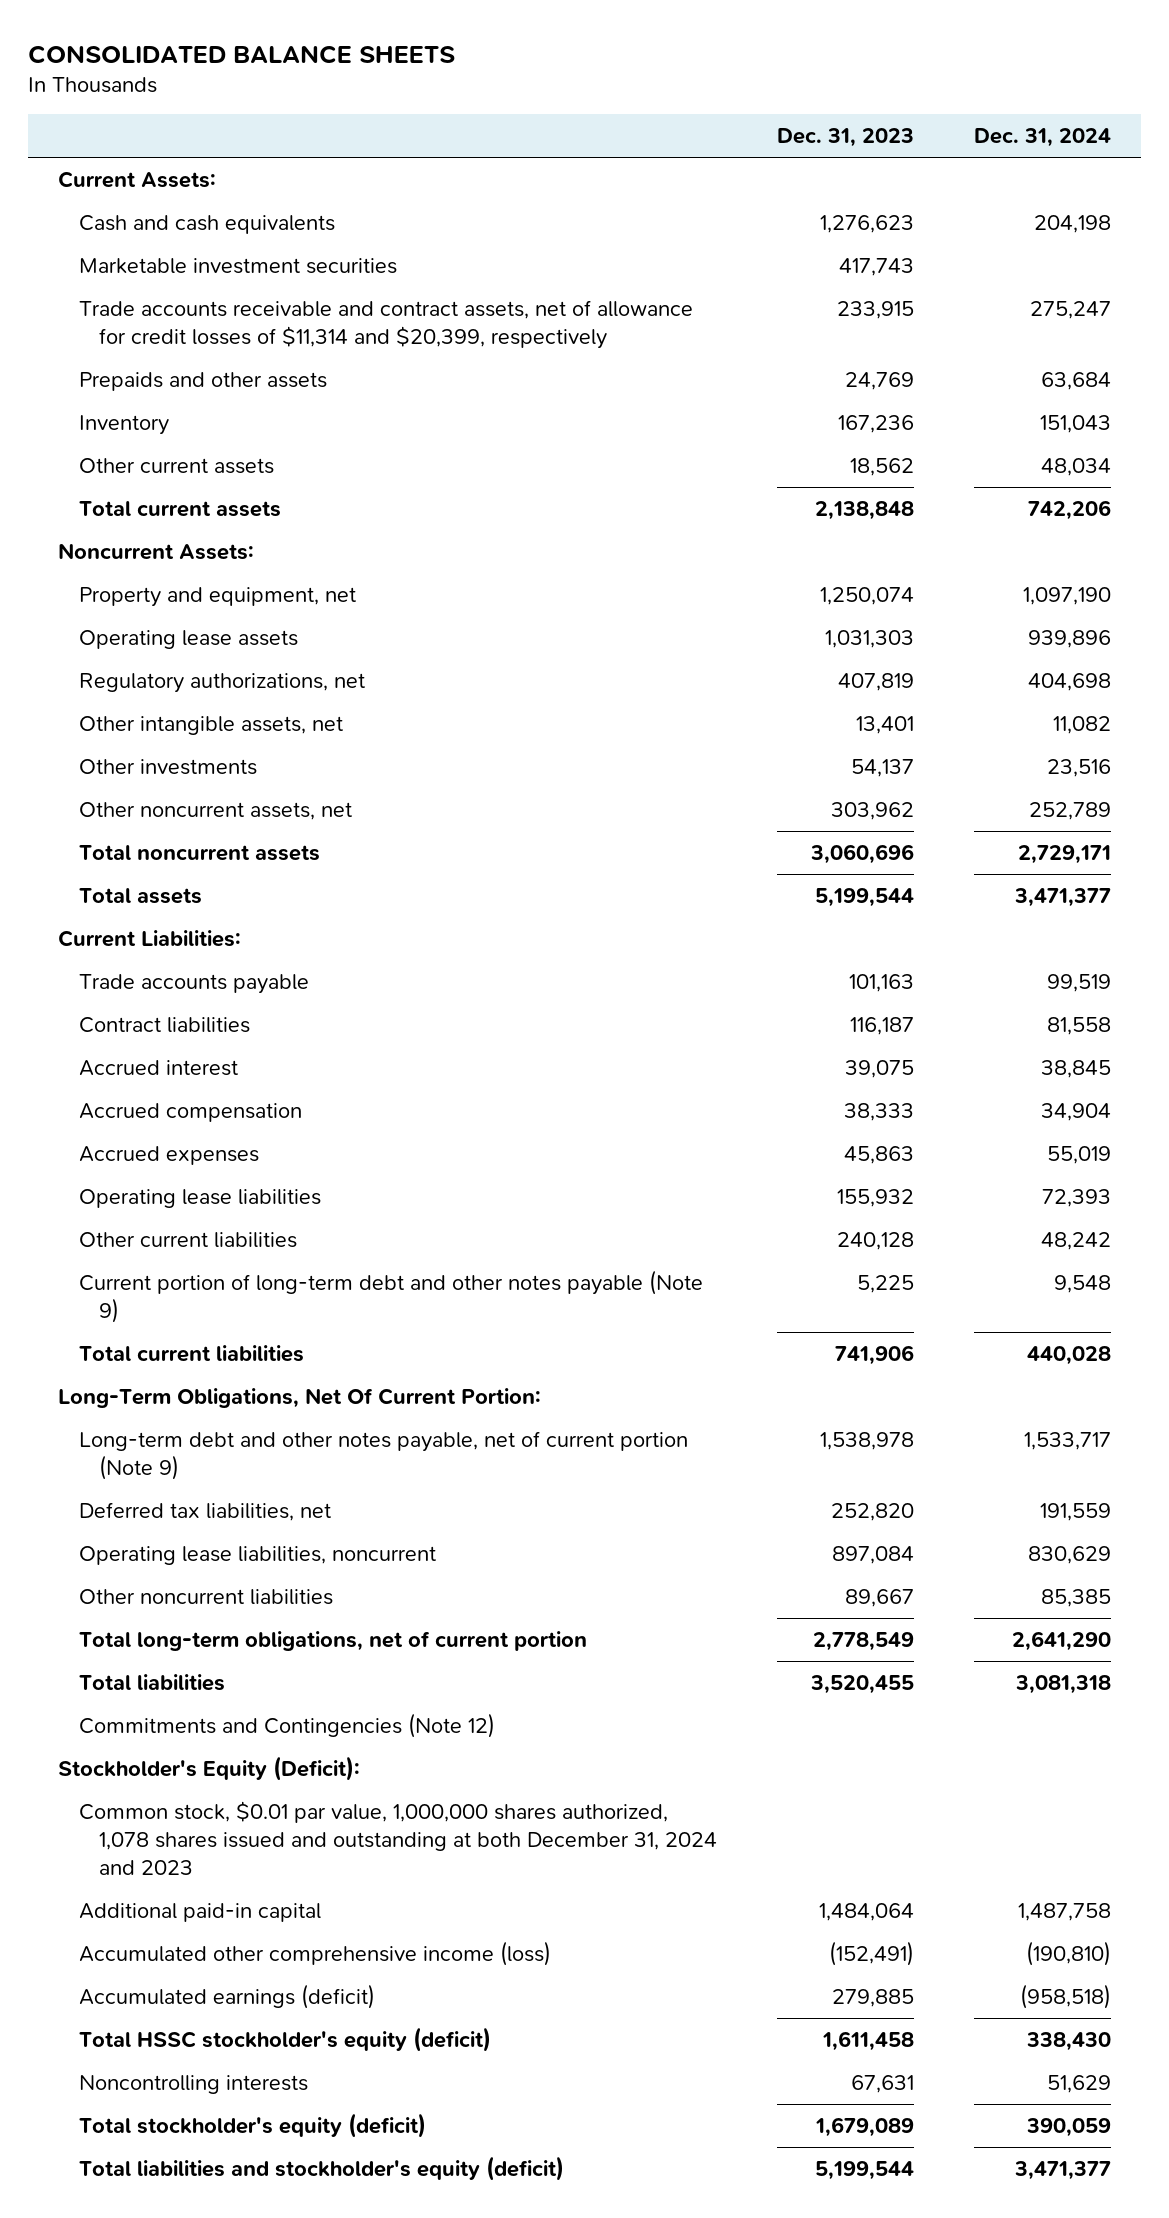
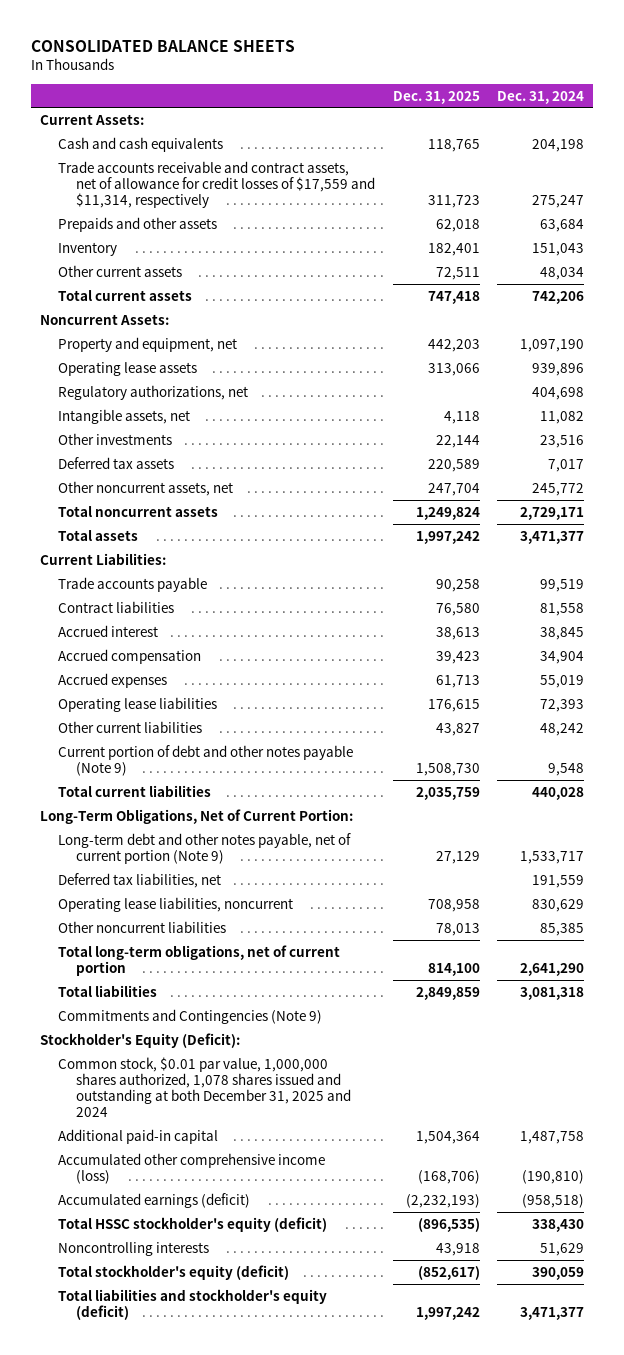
[776,128,914,148] Dec. 31, 2023 -> none
none -> [392,90,480,104] Dec. 31, 2025
[78,257,397,274] Marketable investment securities -> none
[78,299,693,350] Trade accounts receivable and contract assets, net of allowance for credit losses of $11,314 and $20,399, respectively -> [57,160,376,208] Trade accounts receivable and contract assets, net of allowance for credit losses of $17,559 and $11,314, respectively
[78,715,343,735] Other intangible assets, net -> [57,408,190,424] Intangible assets, net
none -> [57,456,174,469] Deferred tax assets
[1028,801,1111,820] 252,789 -> [532,482,585,496] 245,772
[78,1269,703,1324] Current portion of long-term debt and other notes payable (Note 9) -> [57,744,353,776] Current portion of debt and other notes payable (Note 9)
[58,1387,542,1408] Long-Term Obligations, Net Of Current Portion: -> [39,808,353,824] Long-Term Obligations, Net of Current Portion:
[78,1712,495,1738] Commitments and Contingencies (Note 12) -> [57,1008,322,1024] Commitments and Contingencies (Note 9)
[78,1800,717,1876] Common stock, $0.01 par value, 1,000,000 shares authorized, 1,078 shares issued and outstanding at both December 31, 2024 and 2023 -> [57,1056,352,1117] Common stock, $0.01 par value, 1,000,000 shares authorized, 1,078 shares issued and outstanding at both December 31, 2025 and 2024

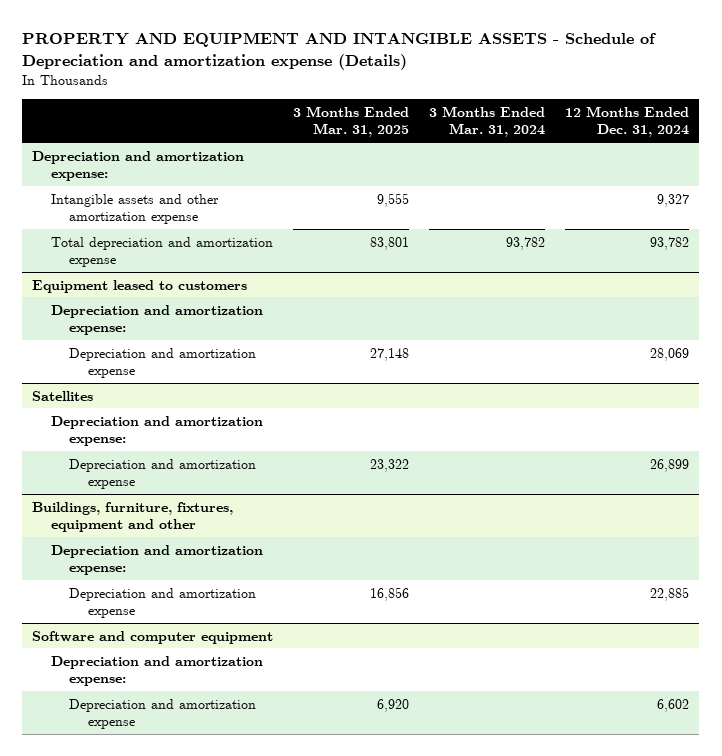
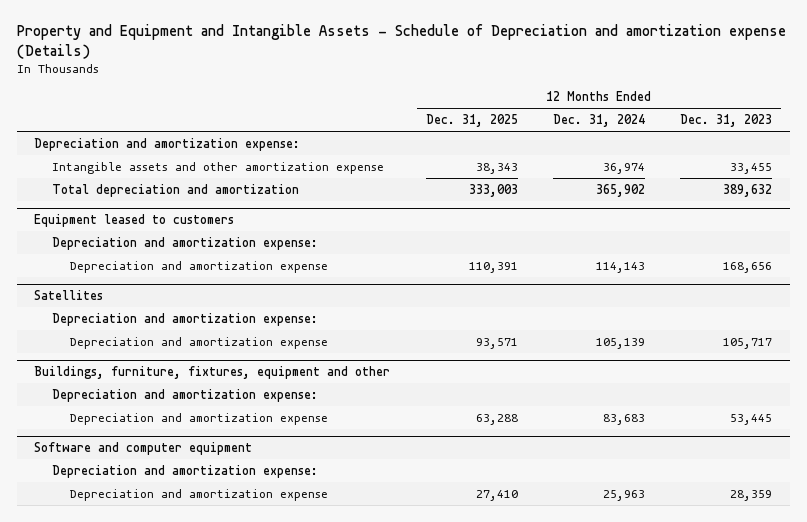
[22,32,657,71] PROPERTY AND EQUIPMENT AND INTANGIBLE ASSETS - Schedule of Depreciation and amortization expense (Details) -> [16,24,786,59] Property and Equipment and Intangible Assets - Schedule of Depreciation and amortization expense (Details)
[293,105,410,138] 3 Months Ended Mar. 31, 2025 -> none
[429,105,546,138] 3 Months Ended Mar. 31, 2024 -> none
none -> [425,114,518,128] Dec. 31, 2025
none -> [680,114,773,128] Dec. 31, 2023
[657,193,690,207] 9,327 -> [603,162,646,174] 36,974
[50,236,273,267] Total depreciation and amortization expense -> [52,183,300,197] Total depreciation and amortization
[650,236,690,250] 93,782 -> [596,183,646,197] 365,902
[650,347,690,361] 28,069 -> [596,261,646,273] 114,143
[650,458,690,472] 26,899 -> [596,337,646,349] 105,139
[650,586,690,601] 22,885 -> [603,413,646,425] 83,683
[657,698,690,712] 6,602 -> [603,489,646,501] 25,963

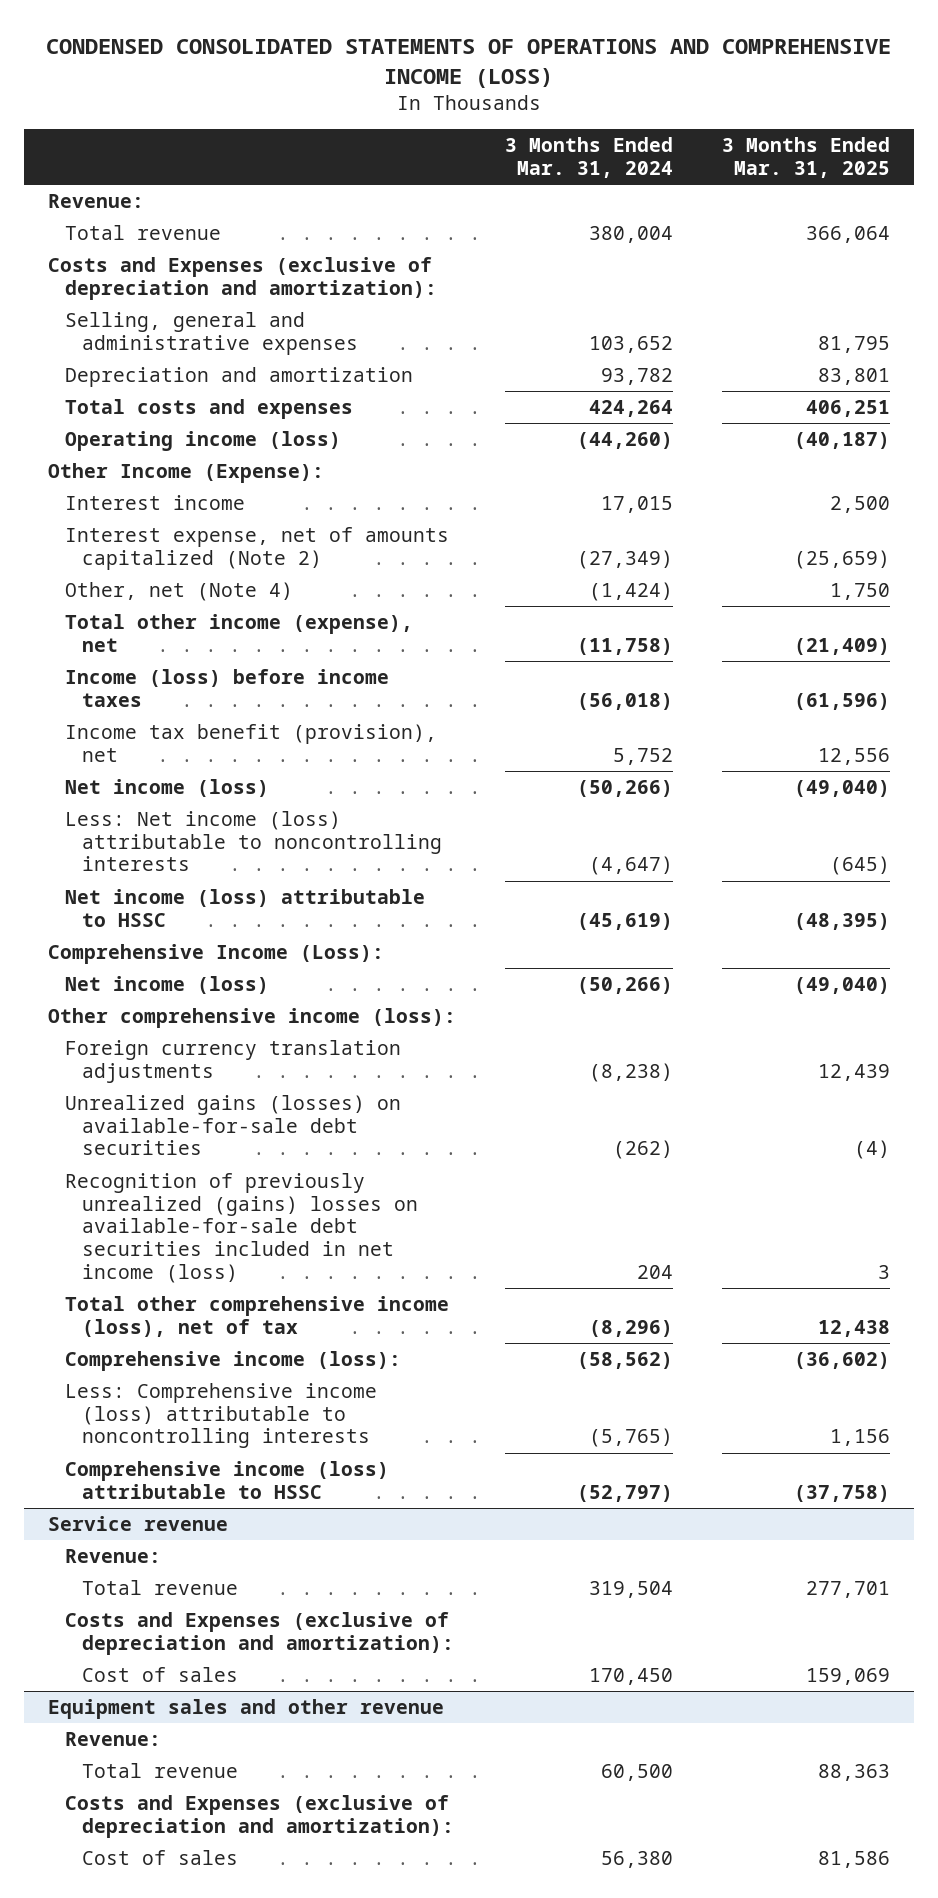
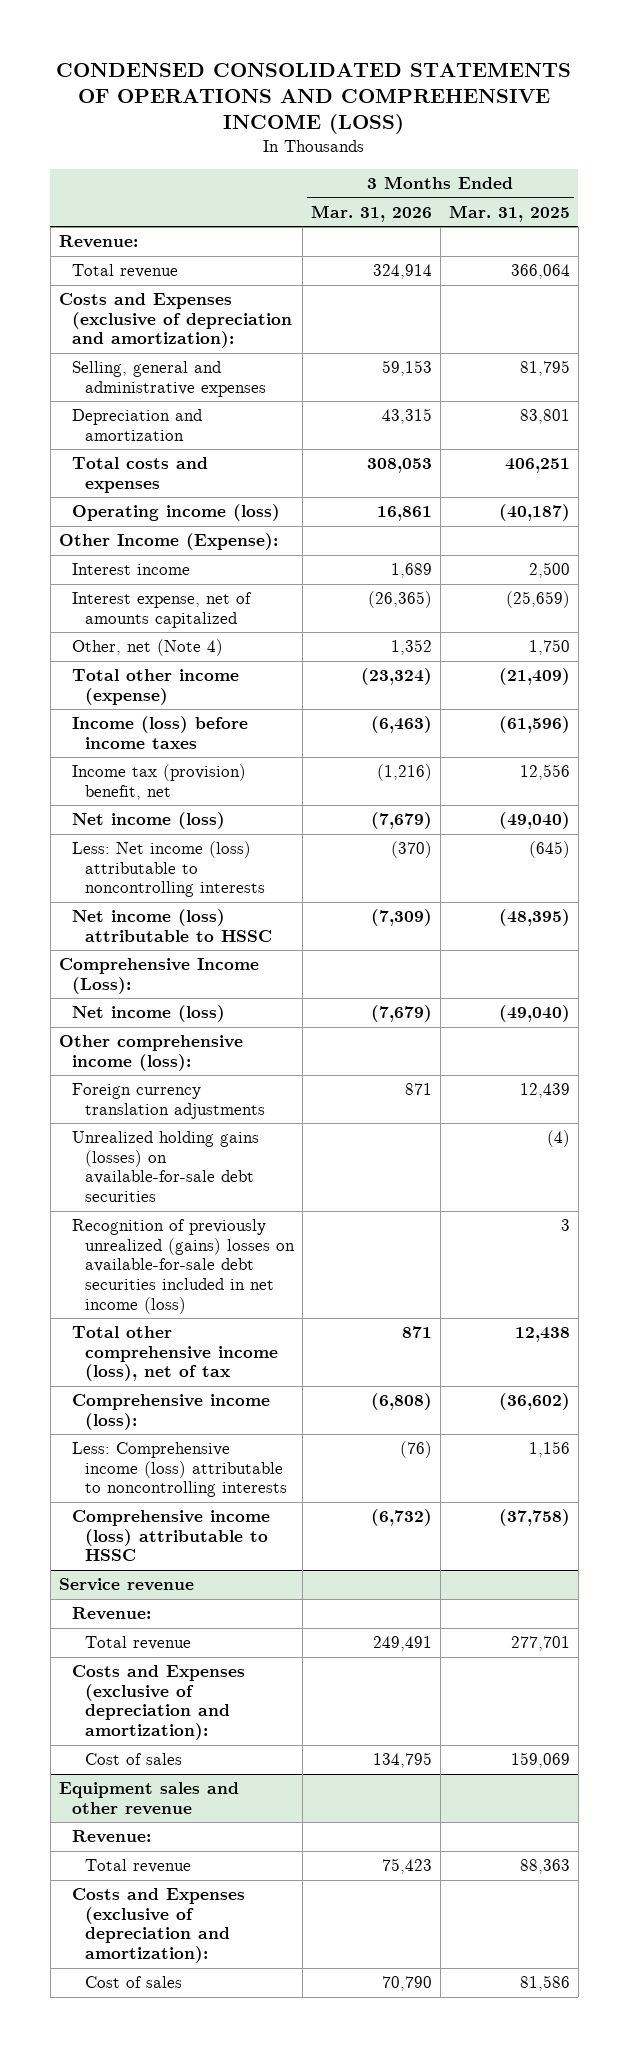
[505,137,674,179] 3 Months Ended Mar. 31, 2024 -> none
none -> [310,204,432,222] Mar. 31, 2026
[65,527,450,570] Interest expense, net of amounts capitalized (Note 2) -> [71,592,252,628] Interest expense, net of amounts capitalized
[65,614,414,652] Total other income (expense), net -> [71,669,239,705] Total other income (expense)
[65,724,438,762] Income tax benefit (provision), net -> [71,764,246,800] Income tax (provision) benefit, net
[65,1095,402,1156] Unrealized gains (losses) on available-for-sale debt securities -> [71,1131,259,1203] Unrealized holding gains (losses) on available-for-sale debt securities

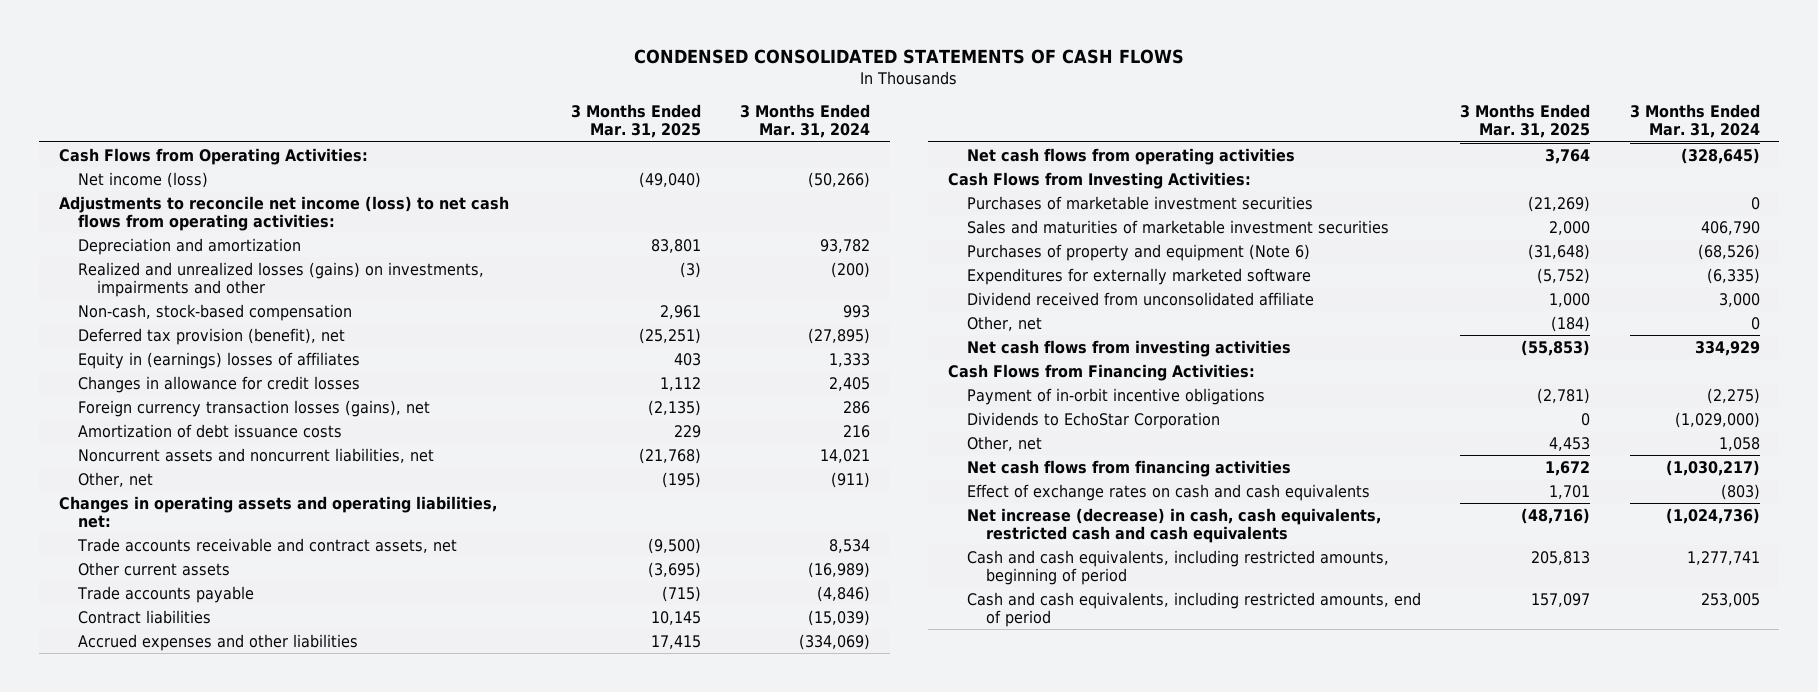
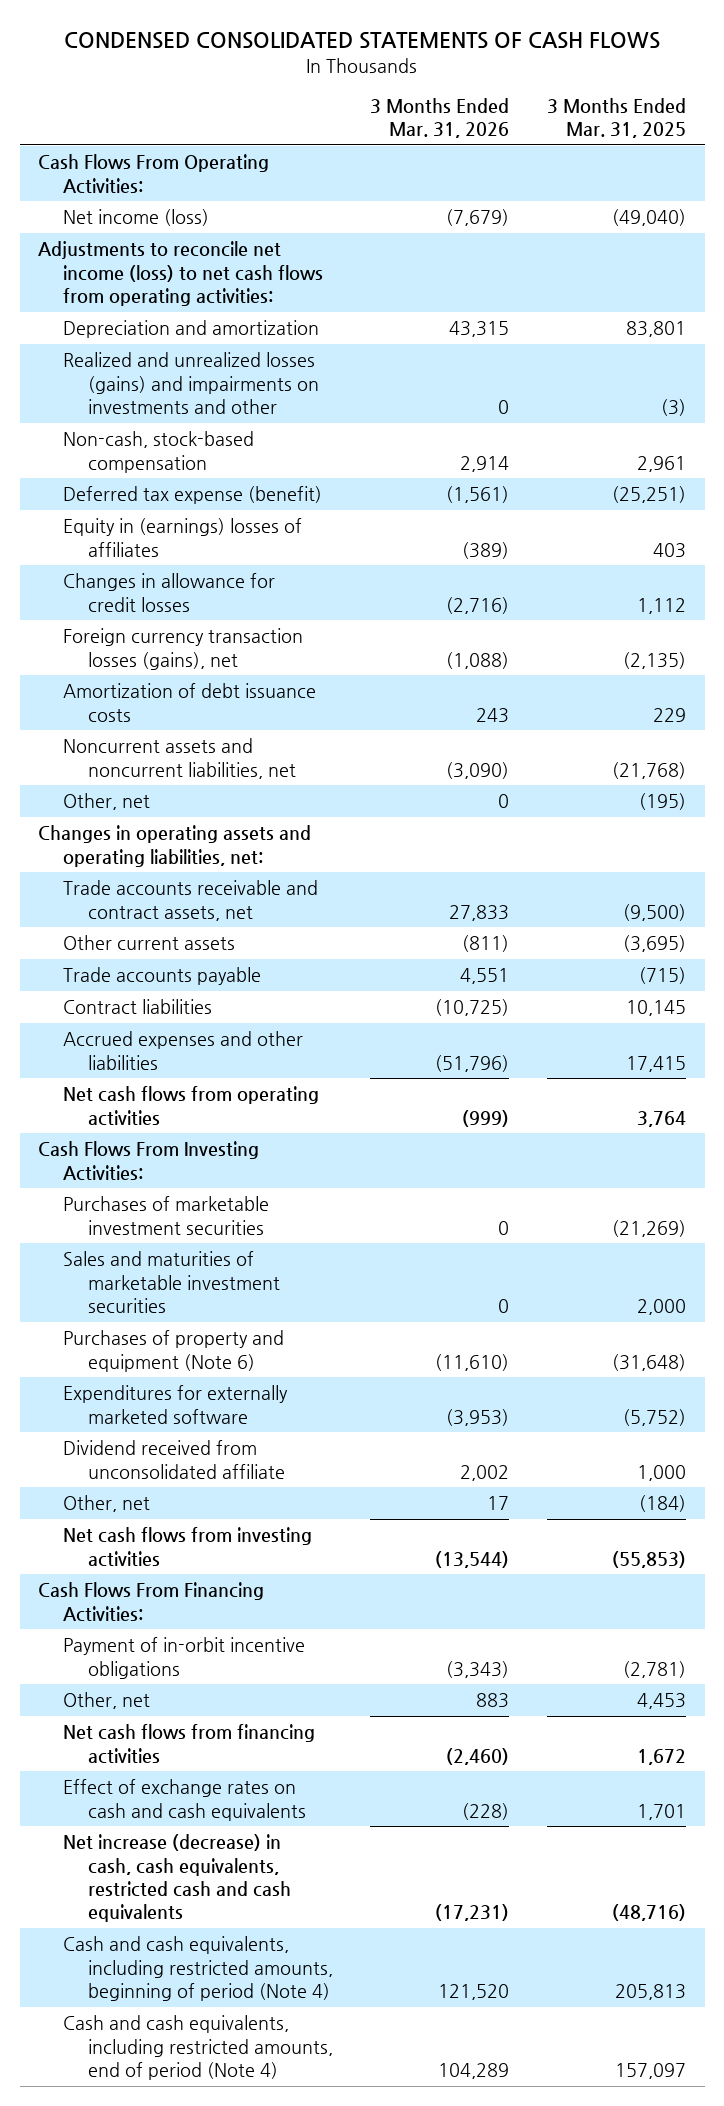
[740,103,871,139] 3 Months Ended Mar. 31, 2024 -> none
none -> [370,97,510,139] 3 Months Ended Mar. 31, 2026
[58,147,368,165] Cash Flows from Operating Activities: -> [38,154,270,194] Cash Flows From Operating Activities:
[77,261,484,297] Realized and unrealized losses (gains) on investments, impairments and other -> [62,352,319,414] Realized and unrealized losses (gains) and impairments on investments and other
[77,327,345,345] Deferred tax provision (benefit), net -> [62,486,322,505] Deferred tax expense (benefit)
[948,171,1252,189] Cash Flows from Investing Activities: -> [38,1141,260,1181] Cash Flows From Investing Activities:
[948,363,1256,381] Cash Flows from Financing Activities: -> [38,1582,265,1622] Cash Flows From Financing Activities:
[967,411,1221,429] Dividends to EchoStar Corporation -> none
[967,549,1390,585] Cash and cash equivalents, including restricted amounts, beginning of period -> [62,1936,333,2001] Cash and cash equivalents, including restricted amounts, beginning of period (Note 4)
[967,591,1422,627] Cash and cash equivalents, including restricted amounts, end of period -> [62,2015,333,2080] Cash and cash equivalents, including restricted amounts, end of period (Note 4)

